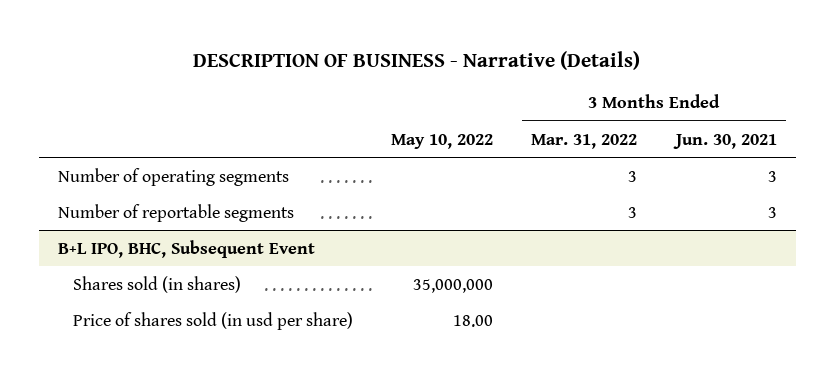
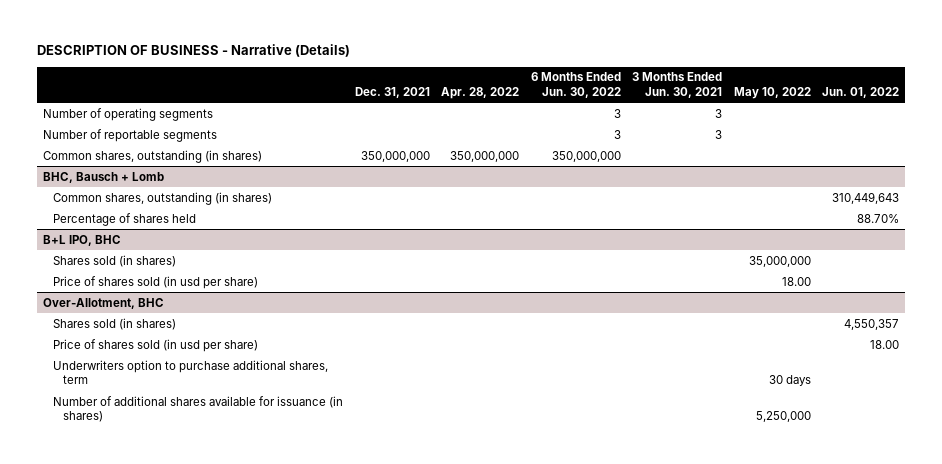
[531,133,638,149] Mar. 31, 2022 -> none
none -> [354,86,430,98] Dec. 31, 2021
none -> [441,86,520,99] Apr. 28, 2022
none -> [530,72,621,98] 6 Months Ended Jun. 30, 2022
none -> [822,86,900,98] Jun. 01, 2022
none -> [43,149,263,163] Common shares, outstanding (in shares)
none -> [43,171,165,183] BHC, Bausch + Lomb
none -> [53,191,273,205] Common shares, outstanding (in shares)
none -> [53,212,197,226] Percentage of shares held
[57,239,315,258] B+L IPO, BHC, Subsequent Event -> [43,234,122,246] B+L IPO, BHC
none -> [43,297,165,309] Over-Allotment, BHC
none -> [53,317,177,330] Shares sold (in shares)
none -> [53,338,259,352] Price of shares sold (in usd per share)
none -> [53,359,329,385] Underwriters option to purchase additional shares, term
none -> [53,395,344,423] Number of additional shares available for issuance (in shares)

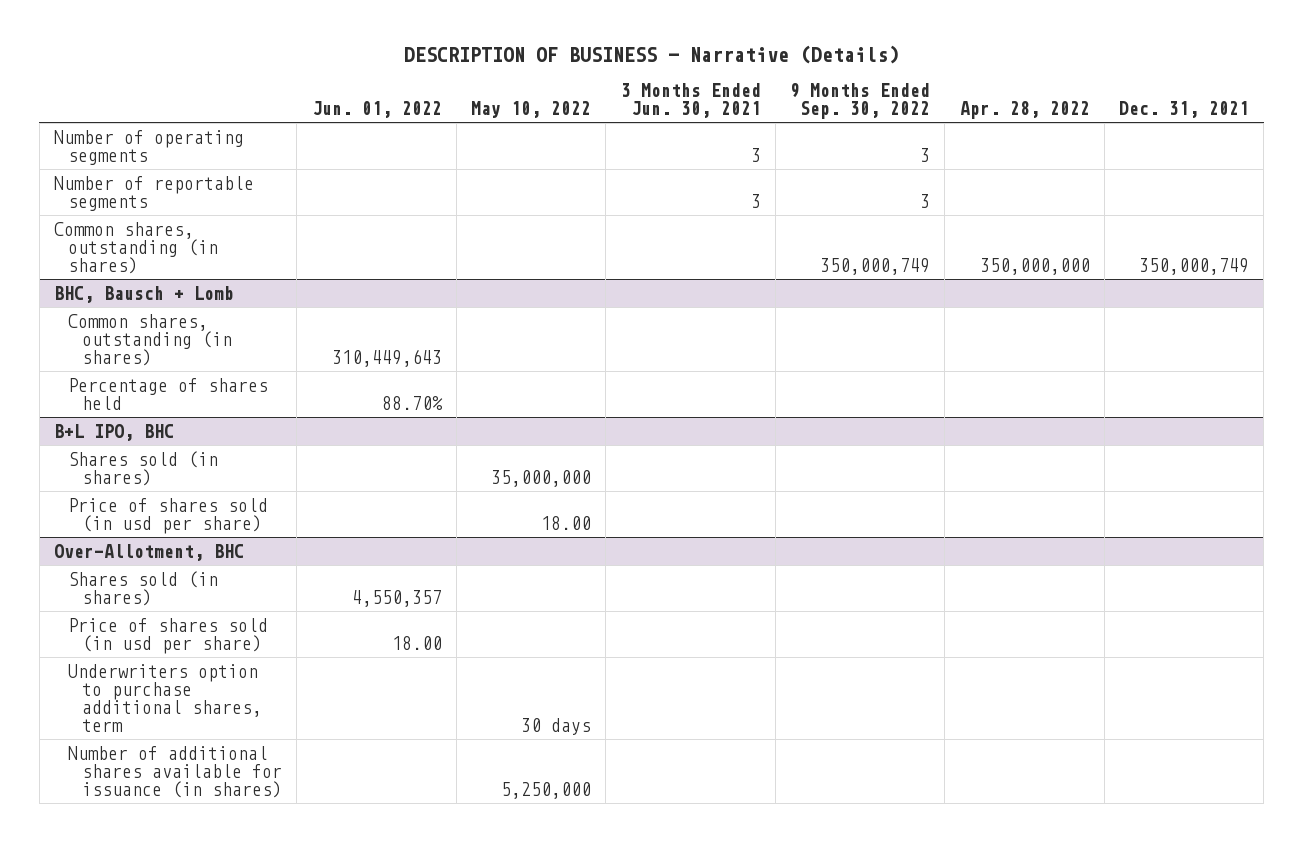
[530,72,621,98] 6 Months Ended Jun. 30, 2022 -> none
none -> [790,82,931,119] 9 Months Ended Sep. 30, 2022
[360,150,430,162] 350,000,000 -> [1139,257,1250,275] 350,000,749

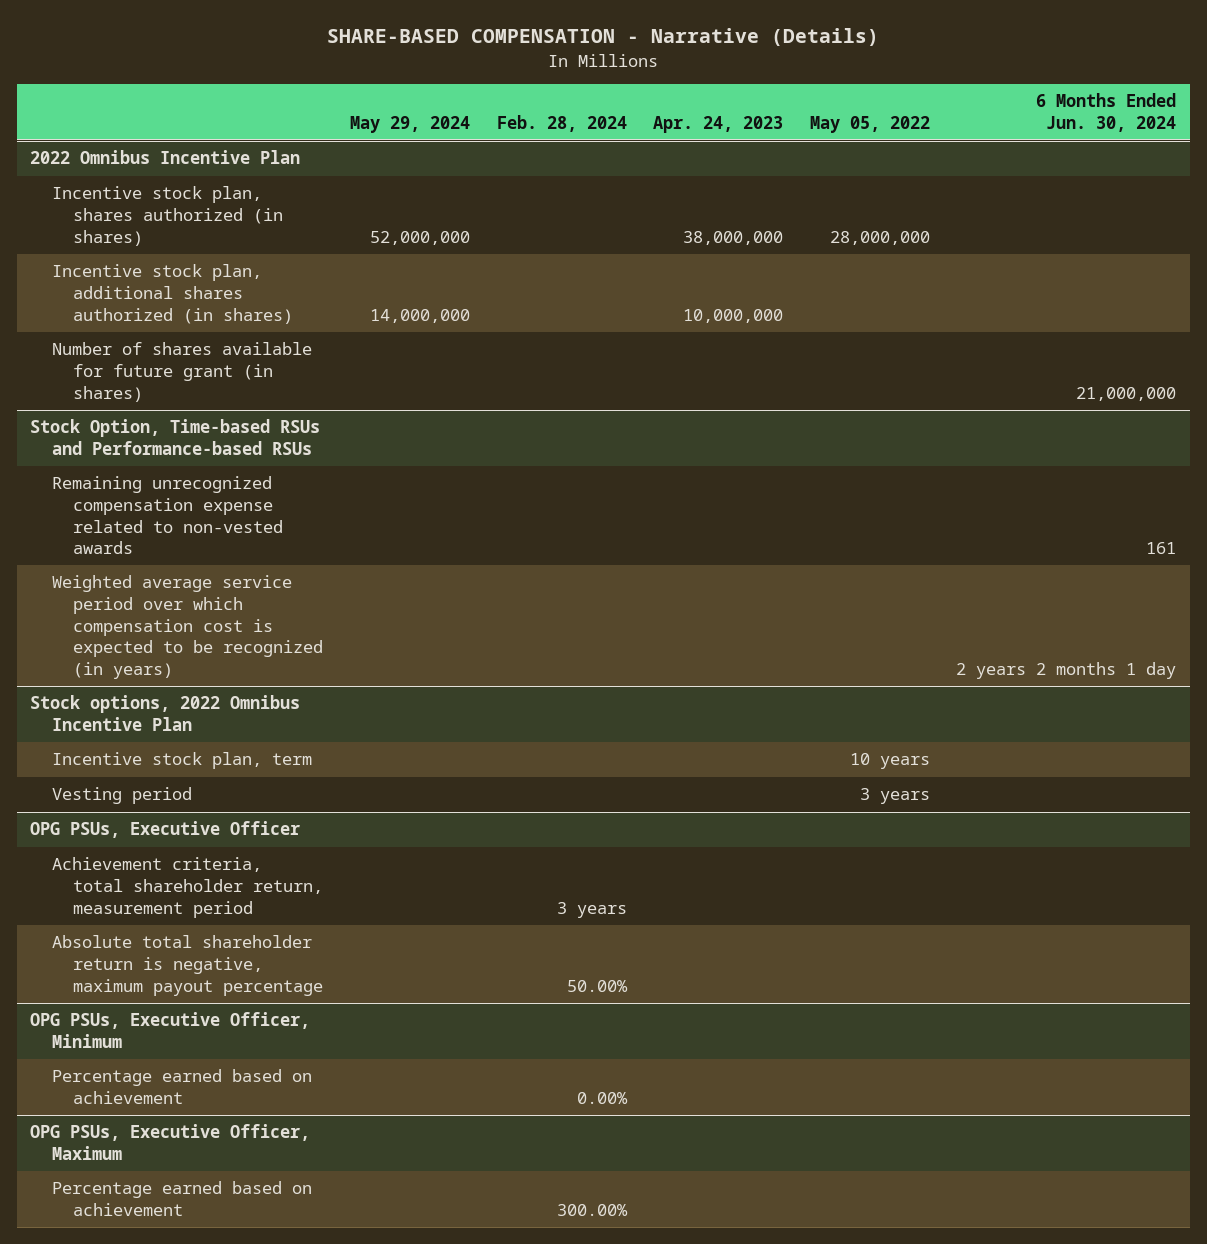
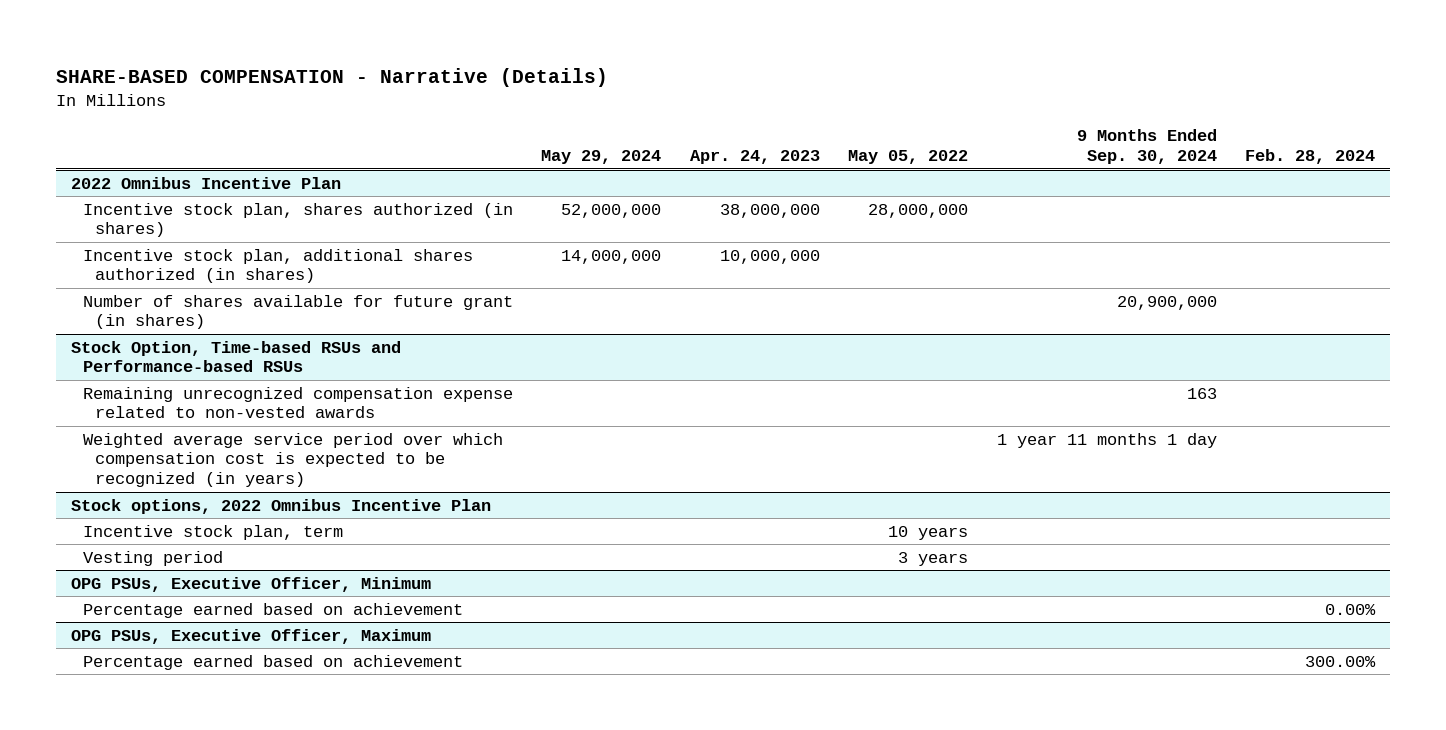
[1036,93,1177,132] 6 Months Ended Jun. 30, 2024 -> none
none -> [1076,129,1217,164] 9 Months Ended Sep. 30, 2024
[30,821,301,839] OPG PSUs, Executive Officer -> none
[51,857,324,918] Achievement criteria, total shareholder return, measurement period -> none
[51,935,324,996] Absolute total shareholder return is negative, maximum payout percentage -> none

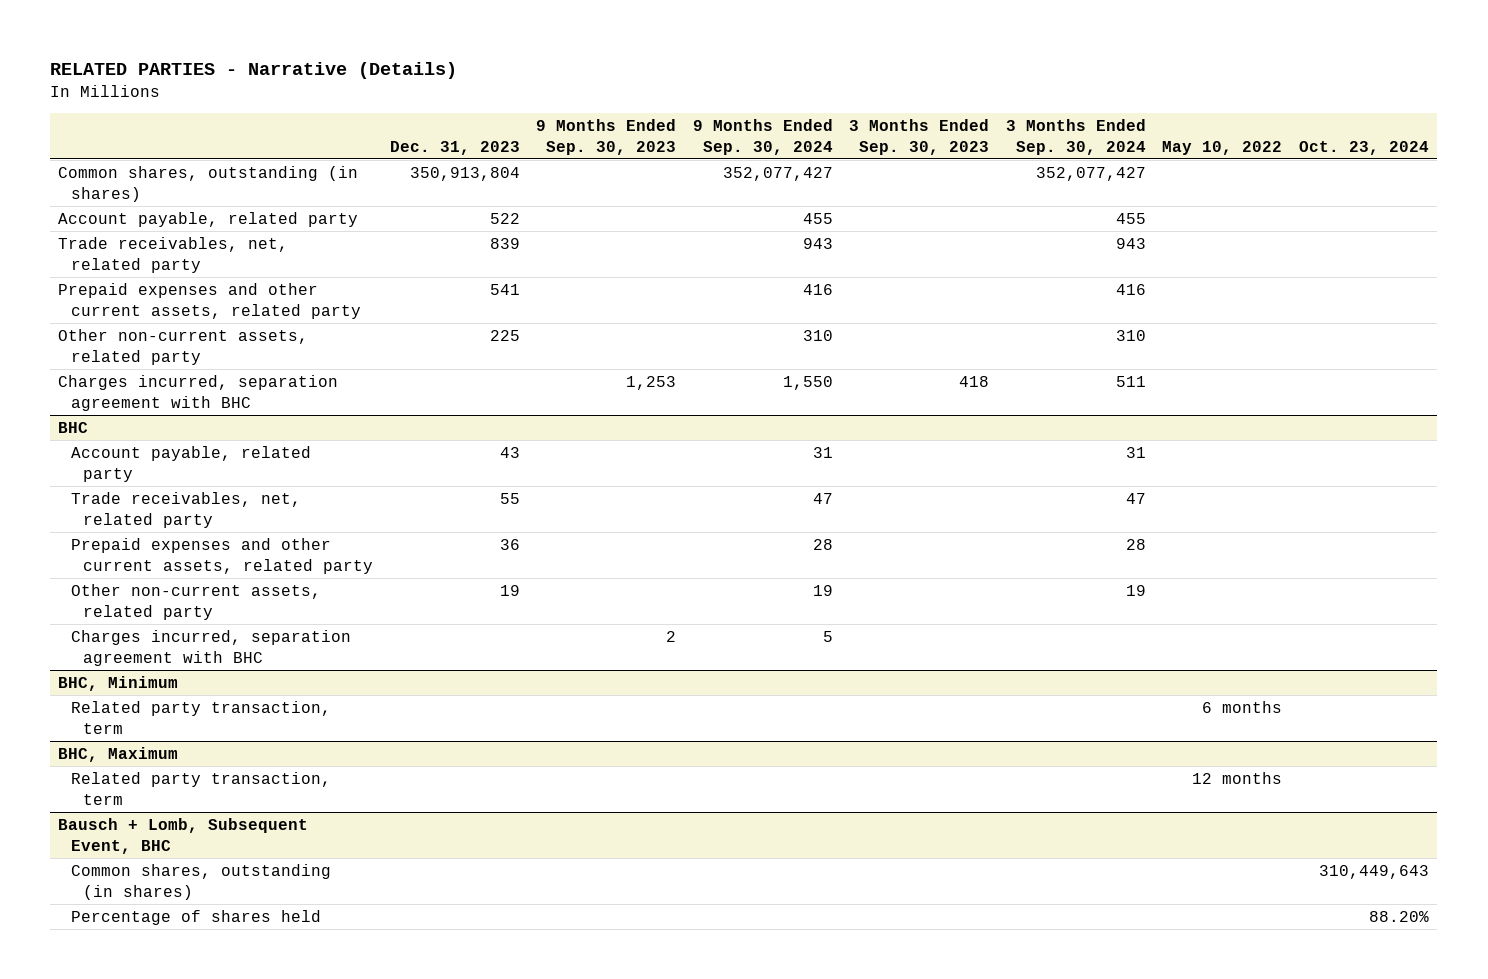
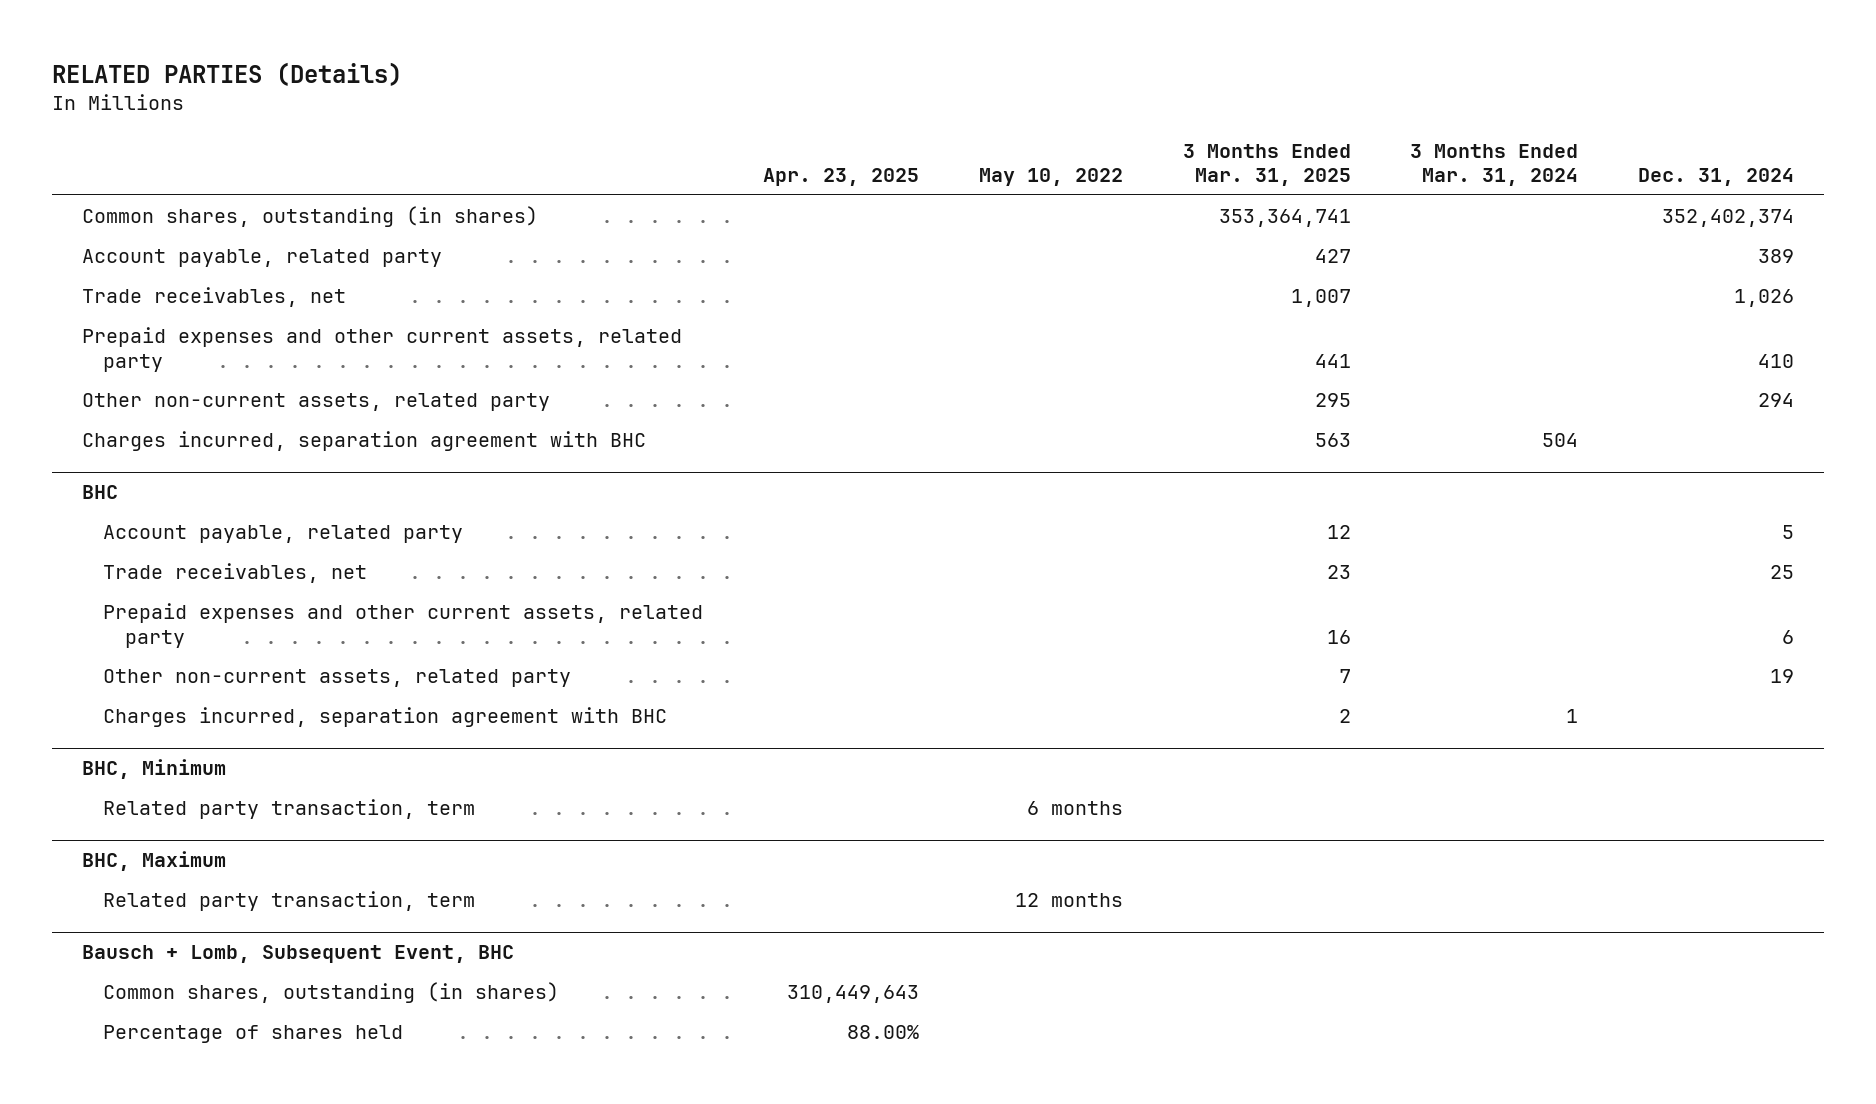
[50,62,458,80] RELATED PARTIES - Narrative (Details) -> [51,62,402,87] RELATED PARTIES (Details)
[389,140,520,155] Dec. 31, 2023 -> none
[536,119,677,155] 9 Months Ended Sep. 30, 2023 -> none
[692,119,833,155] 9 Months Ended Sep. 30, 2024 -> none
[849,119,990,155] 3 Months Ended Sep. 30, 2023 -> none
[1005,119,1146,155] 3 Months Ended Sep. 30, 2024 -> none
[1299,140,1430,155] Oct. 23, 2024 -> none
none -> [763,168,920,187] Apr. 23, 2025
none -> [1182,143,1351,187] 3 Months Ended Mar. 31, 2025
none -> [1410,143,1579,187] 3 Months Ended Mar. 31, 2024
none -> [1638,168,1795,187] Dec. 31, 2024
[58,236,289,273] Trade receivables, net, related party -> [81,287,346,308] Trade receivables, net
[70,491,301,528] Trade receivables, net, related party -> [103,563,368,584] Trade receivables, net

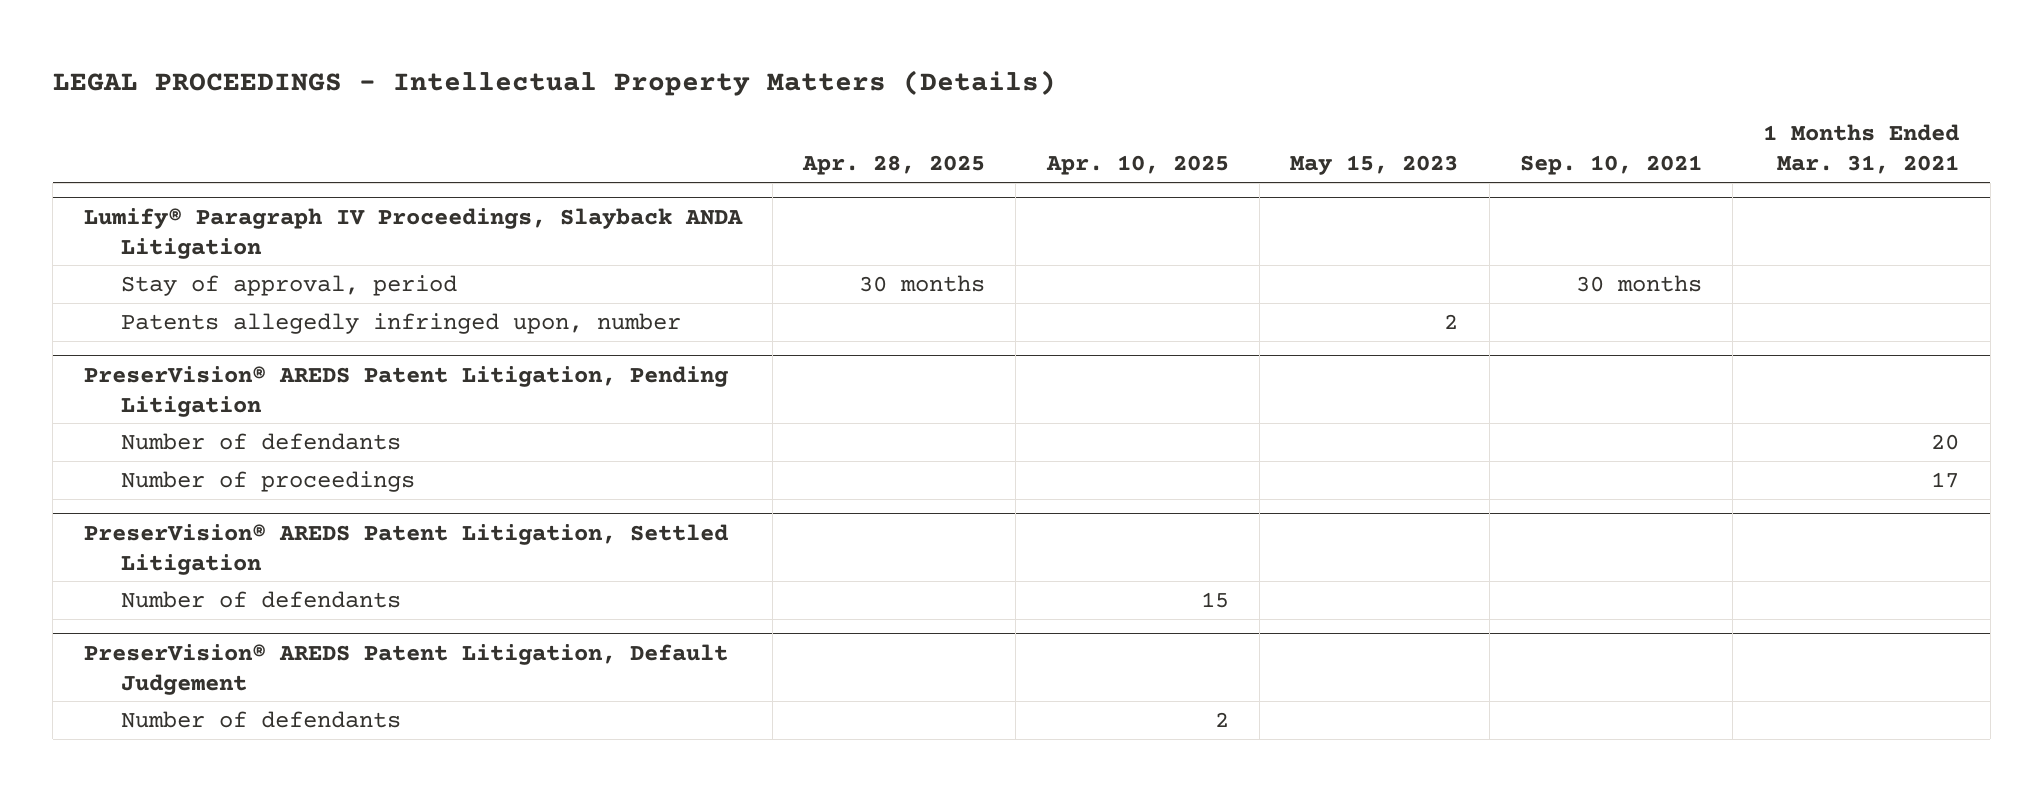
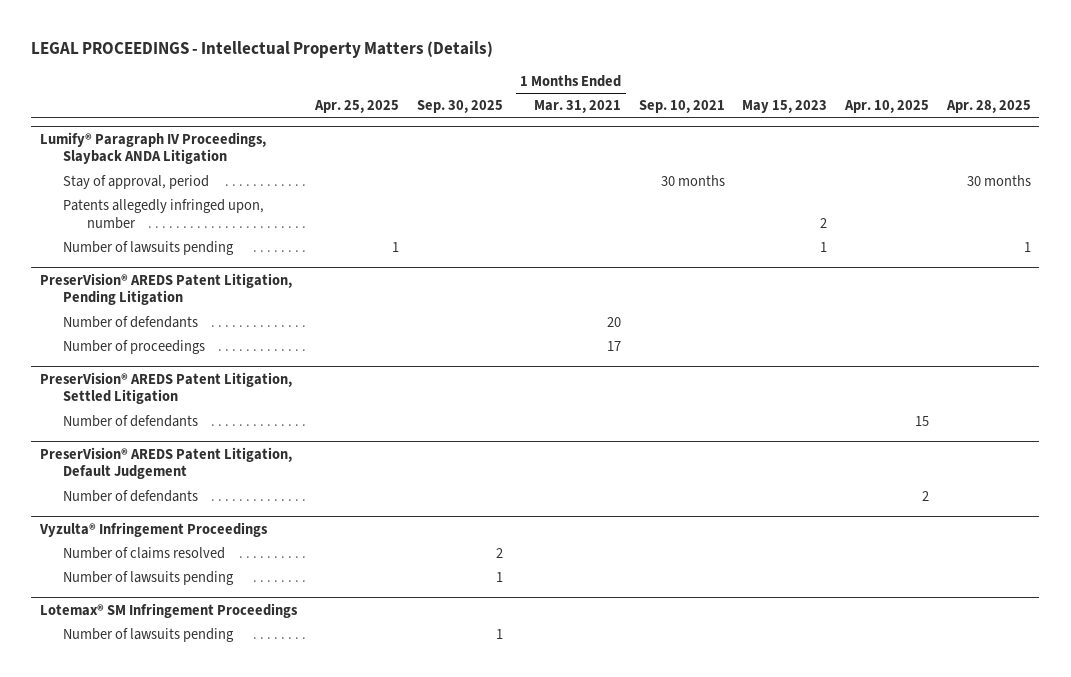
none -> [313,100,399,114] Apr. 25, 2025
none -> [416,100,503,114] Sep. 30, 2025
none -> [63,240,235,255] Number of lawsuits pending
none -> [39,521,269,537] Vyzulta® Infringement Proceedings
none -> [63,546,226,559] Number of claims resolved
none -> [63,570,235,585] Number of lawsuits pending
none -> [40,602,299,618] Lotemax® SM Infringement Proceedings
none -> [63,627,235,642] Number of lawsuits pending

